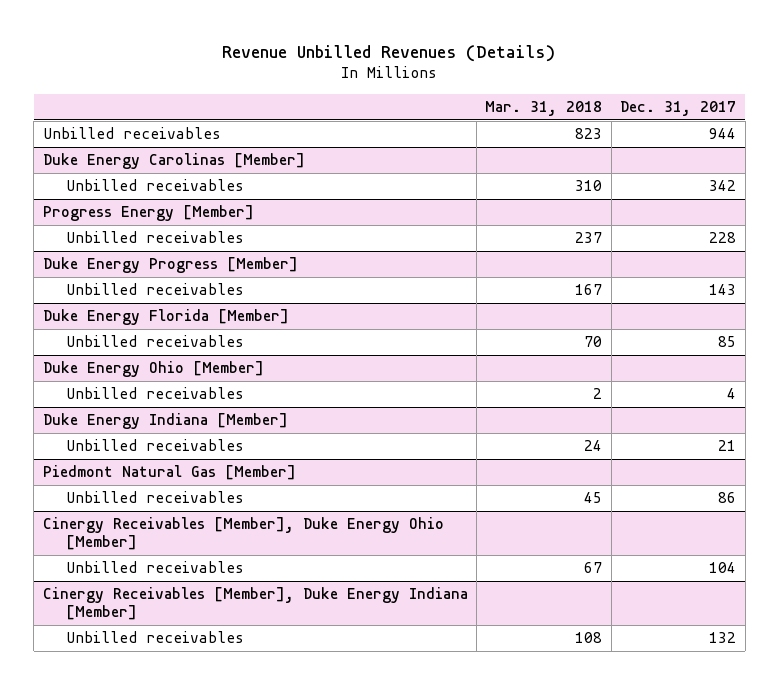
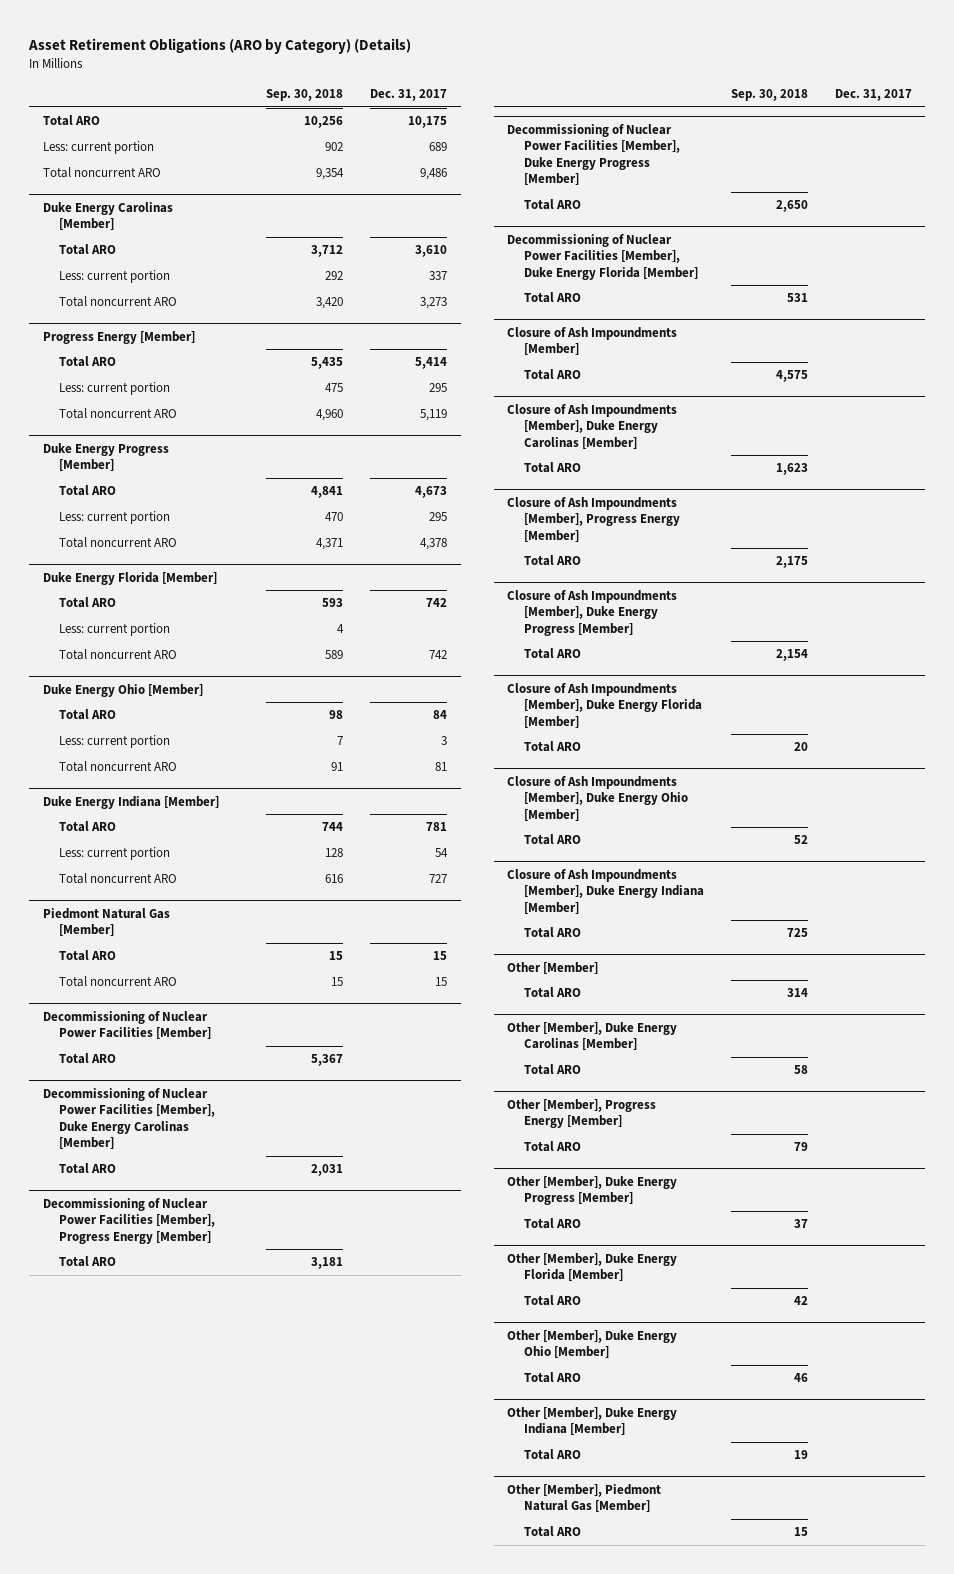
[222,44,556,62] Revenue Unbilled Revenues (Details) -> [28,37,412,54] Asset Retirement Obligations (ARO by Category) (Details)
[485,101,603,117] Mar. 31, 2018 -> none
none -> [266,89,344,102] Sep. 30, 2018
[42,127,221,140] Unbilled receivables -> none
none -> [42,115,100,127] Total ARO
none -> [42,141,154,155] Less: current portion
none -> [42,167,161,179] Total noncurrent ARO
[65,179,244,192] Unbilled receivables -> none
none -> [59,244,117,256] Total ARO
none -> [59,270,171,284] Less: current portion
none -> [59,296,178,308] Total noncurrent ARO
[65,231,244,244] Unbilled receivables -> none
none -> [59,356,117,368] Total ARO
none -> [59,382,171,396] Less: current portion
none -> [59,408,178,420] Total noncurrent ARO
[65,283,244,296] Unbilled receivables -> none
none -> [59,485,117,497] Total ARO
none -> [59,511,171,525] Less: current portion
none -> [59,537,178,549] Total noncurrent ARO
[65,335,244,348] Unbilled receivables -> none
none -> [59,597,117,609] Total ARO
none -> [59,623,171,637] Less: current portion
none -> [59,649,178,661] Total noncurrent ARO
[65,387,244,400] Unbilled receivables -> none
none -> [59,709,117,721] Total ARO
none -> [59,735,171,749] Less: current portion
none -> [59,761,178,773] Total noncurrent ARO
[65,439,244,452] Unbilled receivables -> none
none -> [59,821,117,833] Total ARO
none -> [59,847,171,861] Less: current portion
none -> [59,873,178,885] Total noncurrent ARO
[65,491,244,504] Unbilled receivables -> none
[65,561,244,574] Unbilled receivables -> none
[65,631,244,644] Unbilled receivables -> none
none -> [59,950,117,962] Total ARO
none -> [59,976,178,988] Total noncurrent ARO
none -> [42,1010,212,1040] Decommissioning of Nuclear Power Facilities [Member]
none -> [59,1053,117,1065] Total ARO
none -> [42,1087,216,1150] Decommissioning of Nuclear Power Facilities [Member], Duke Energy Carolinas [Member]
none -> [59,1163,117,1175] Total ARO
none -> [42,1197,216,1244] Decommissioning of Nuclear Power Facilities [Member], Progress Energy [Member]
none -> [59,1256,117,1268] Total ARO
none -> [507,123,680,186] Decommissioning of Nuclear Power Facilities [Member], Duke Energy Progress [Member]
none -> [523,199,581,211] Total ARO
none -> [507,233,698,280] Decommissioning of Nuclear Power Facilities [Member], Duke Energy Florida [Member]
none -> [523,292,581,304] Total ARO
none -> [507,326,678,356] Closure of Ash Impoundments [Member]
none -> [523,369,581,381] Total ARO
none -> [507,403,678,449] Closure of Ash Impoundments [Member], Duke Energy Carolinas [Member]
none -> [523,462,581,474] Total ARO
none -> [507,496,680,542] Closure of Ash Impoundments [Member], Progress Energy [Member]
none -> [523,555,581,567] Total ARO
none -> [507,589,678,636] Closure of Ash Impoundments [Member], Duke Energy Progress [Member]
none -> [523,648,581,660] Total ARO
none -> [507,682,702,728] Closure of Ash Impoundments [Member], Duke Energy Florida [Member]
none -> [523,741,581,753] Total ARO
none -> [507,775,688,821] Closure of Ash Impoundments [Member], Duke Energy Ohio [Member]
none -> [523,834,581,846] Total ARO
none -> [507,868,704,914] Closure of Ash Impoundments [Member], Duke Energy Indiana [Member]
none -> [523,927,581,939] Total ARO
none -> [507,961,599,974] Other [Member]
none -> [523,987,581,999] Total ARO
none -> [507,1021,678,1051] Other [Member], Duke Energy Carolinas [Member]
none -> [523,1064,581,1076] Total ARO
none -> [507,1098,657,1129] Other [Member], Progress Energy [Member]
none -> [523,1141,581,1153] Total ARO
none -> [507,1175,678,1206] Other [Member], Duke Energy Progress [Member]
none -> [523,1218,581,1230] Total ARO
none -> [507,1252,678,1282] Other [Member], Duke Energy Florida [Member]
none -> [523,1295,581,1307] Total ARO
[42,517,444,551] Cinergy Receivables [Member], Duke Energy Ohio [Member] -> [507,1329,678,1359] Other [Member], Duke Energy Ohio [Member]
none -> [523,1372,581,1384] Total ARO
[42,587,468,621] Cinergy Receivables [Member], Duke Energy Indiana [Member] -> [507,1406,678,1436] Other [Member], Duke Energy Indiana [Member]
none -> [523,1449,581,1461] Total ARO
none -> [507,1483,662,1513] Other [Member], Piedmont Natural Gas [Member]
none -> [523,1526,581,1538] Total ARO

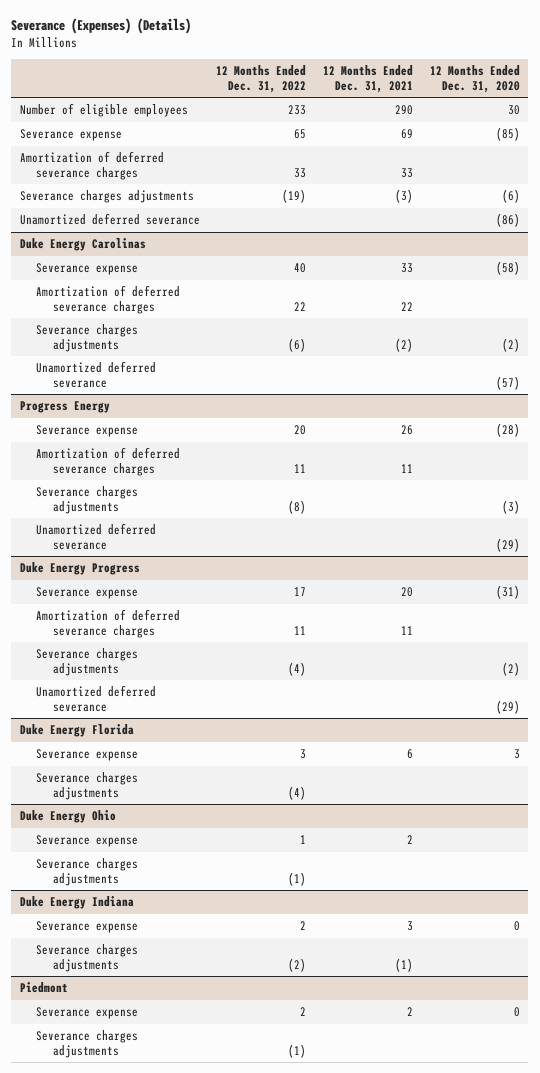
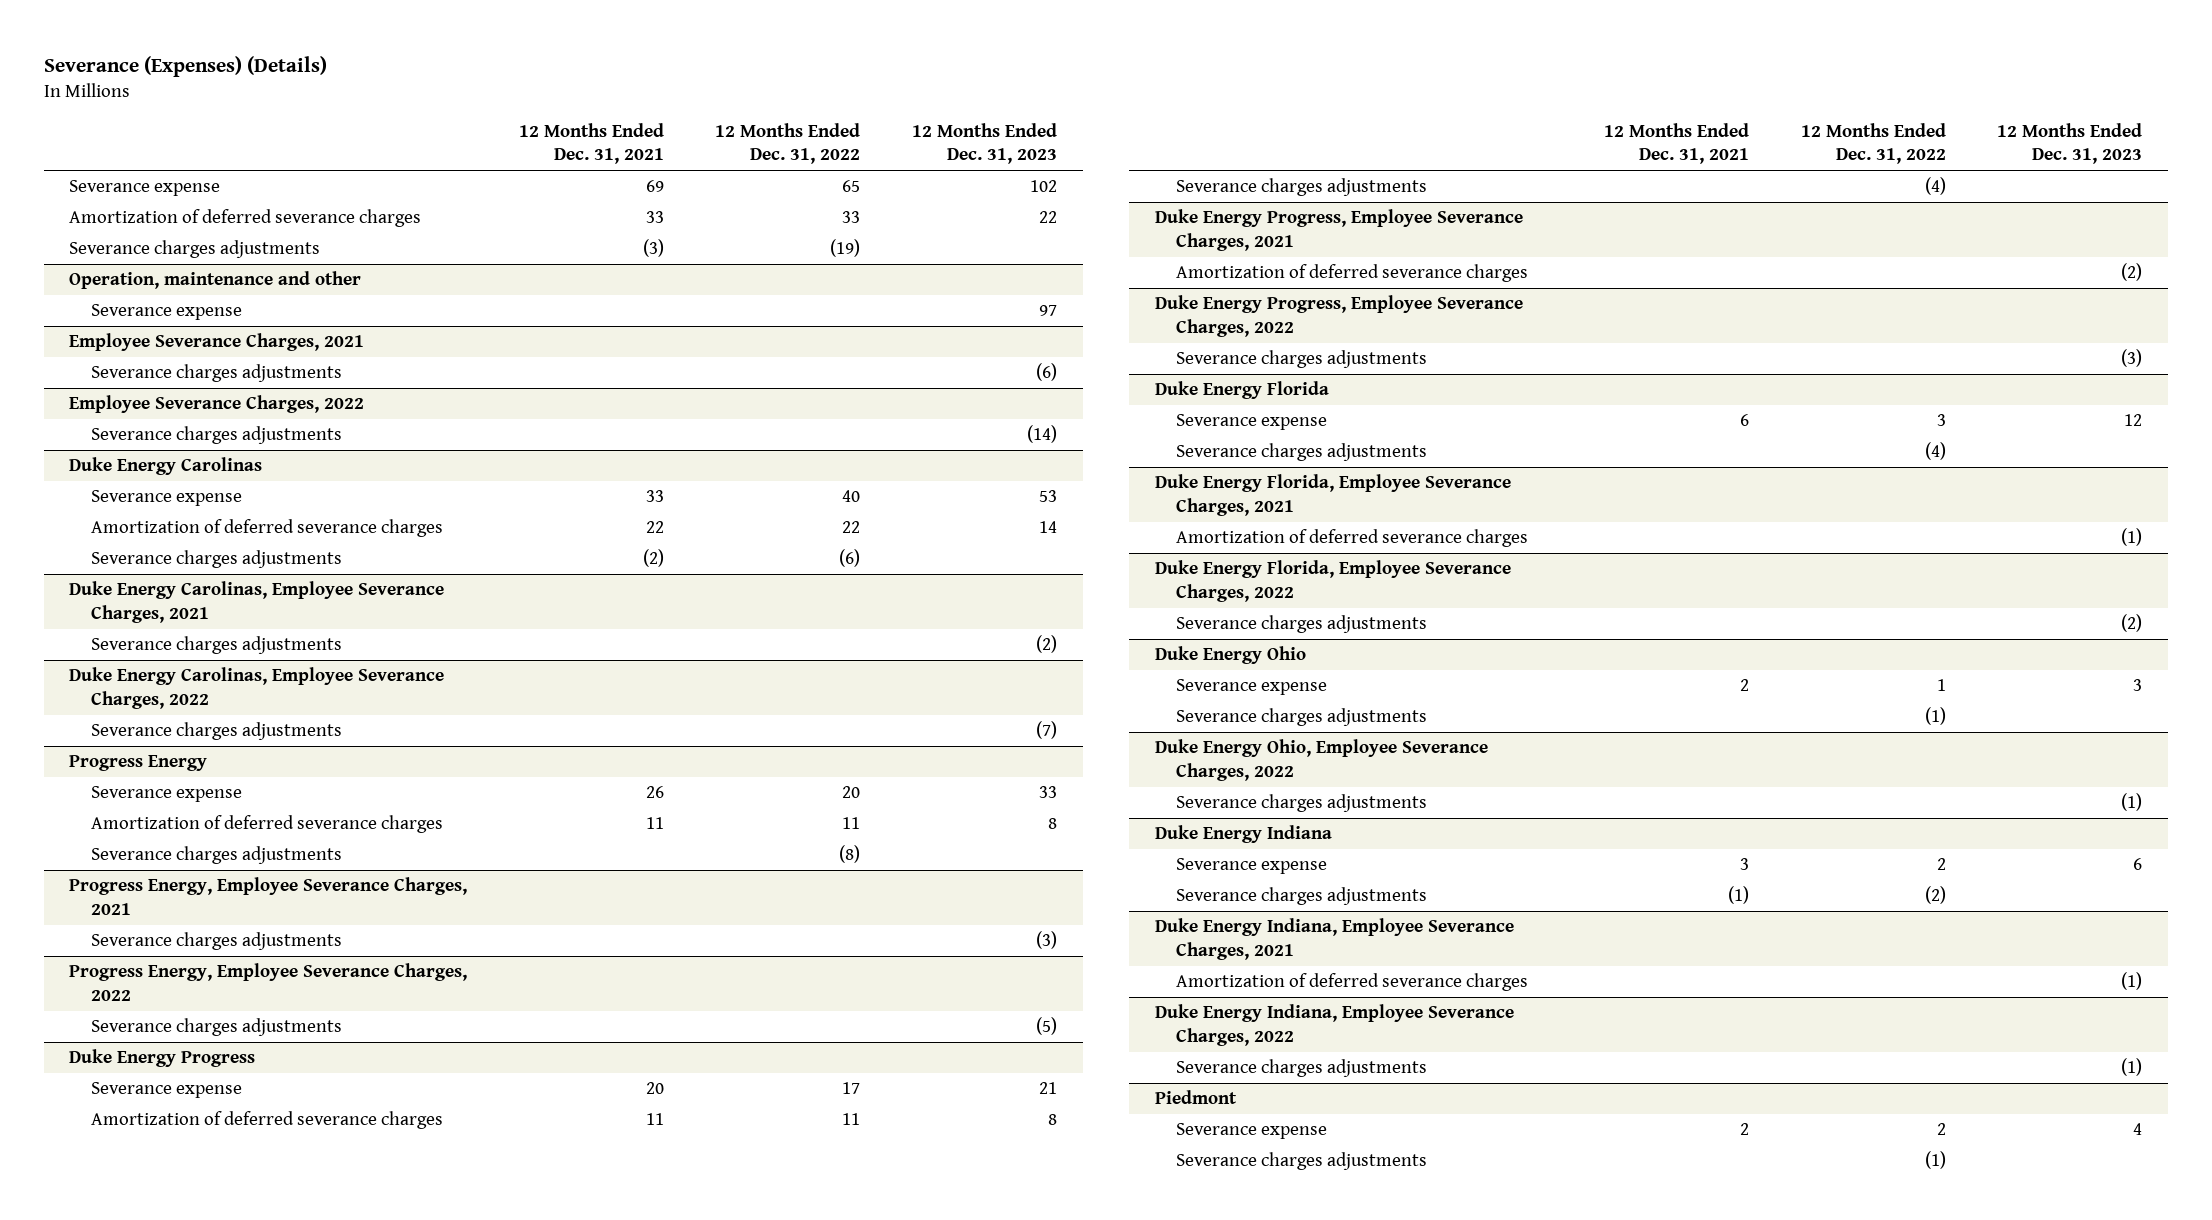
[430,65,521,93] 12 Months Ended Dec. 31, 2020 -> none
none -> [912,122,1058,165] 12 Months Ended Dec. 31, 2023
[19,103,188,118] Number of eligible employees -> none
[19,213,200,226] Unamortized deferred severance -> none
none -> [69,271,362,290] Operation, maintenance and other
none -> [90,304,242,321] Severance expense
none -> [69,333,365,352] Employee Severance Charges, 2021
none -> [90,364,342,383] Severance charges adjustments
none -> [69,395,365,414] Employee Severance Charges, 2022
none -> [90,426,342,445] Severance charges adjustments
[36,361,157,388] Unamortized deferred severance -> none
none -> [69,581,445,623] Duke Energy Carolinas, Employee Severance Charges, 2021
none -> [90,636,342,655] Severance charges adjustments
none -> [69,667,445,709] Duke Energy Carolinas, Employee Severance Charges, 2022
none -> [90,722,342,741] Severance charges adjustments
[36,523,157,550] Unamortized deferred severance -> none
none -> [69,877,468,915] Progress Energy, Employee Severance Charges, 2021
none -> [90,932,342,951] Severance charges adjustments
none -> [69,963,468,1001] Progress Energy, Employee Severance Charges, 2022
none -> [90,1018,342,1037] Severance charges adjustments
[36,685,157,712] Unamortized deferred severance -> none
none -> [1154,209,1523,251] Duke Energy Progress, Employee Severance Charges, 2021
none -> [1175,264,1528,283] Amortization of deferred severance charges
none -> [1154,295,1523,337] Duke Energy Progress, Employee Severance Charges, 2022
none -> [1175,350,1427,369] Severance charges adjustments
none -> [1154,474,1511,516] Duke Energy Florida, Employee Severance Charges, 2021
none -> [1175,529,1528,548] Amortization of deferred severance charges
none -> [1154,560,1511,602] Duke Energy Florida, Employee Severance Charges, 2022
none -> [1175,615,1427,634] Severance charges adjustments
none -> [1154,739,1488,781] Duke Energy Ohio, Employee Severance Charges, 2022
none -> [1175,794,1427,813] Severance charges adjustments
none -> [1154,918,1514,960] Duke Energy Indiana, Employee Severance Charges, 2021
none -> [1175,973,1528,992] Amortization of deferred severance charges
none -> [1154,1004,1514,1046] Duke Energy Indiana, Employee Severance Charges, 2022
none -> [1175,1059,1427,1078] Severance charges adjustments

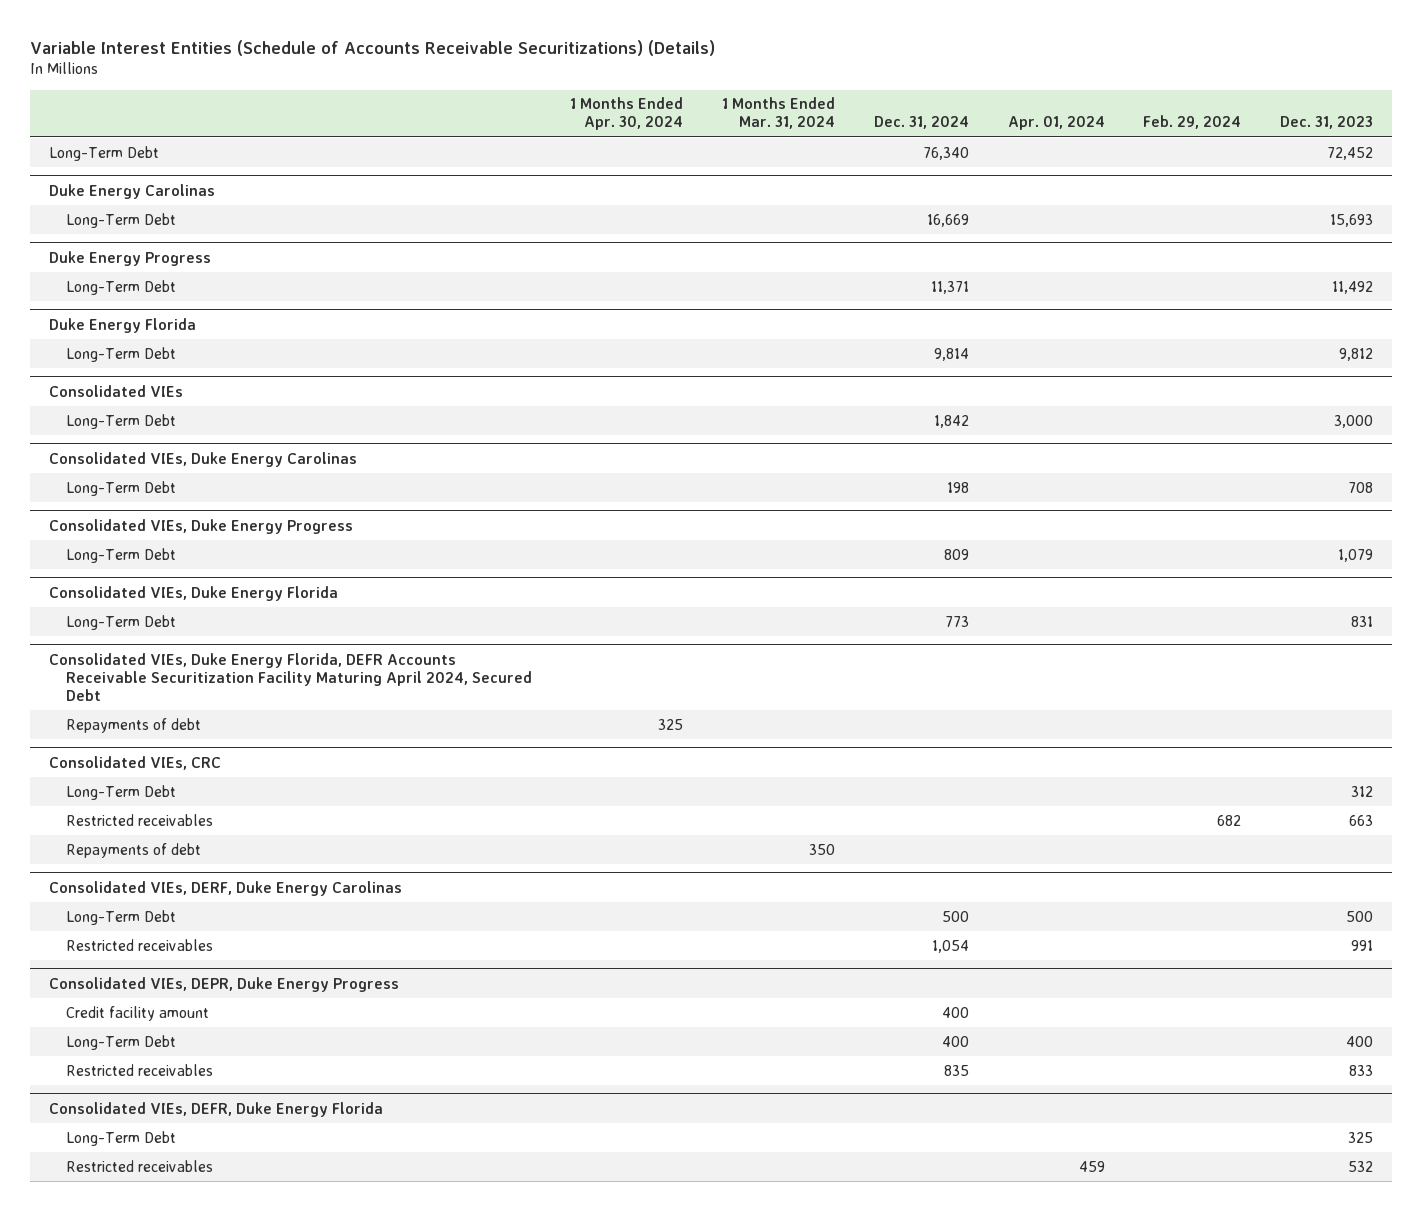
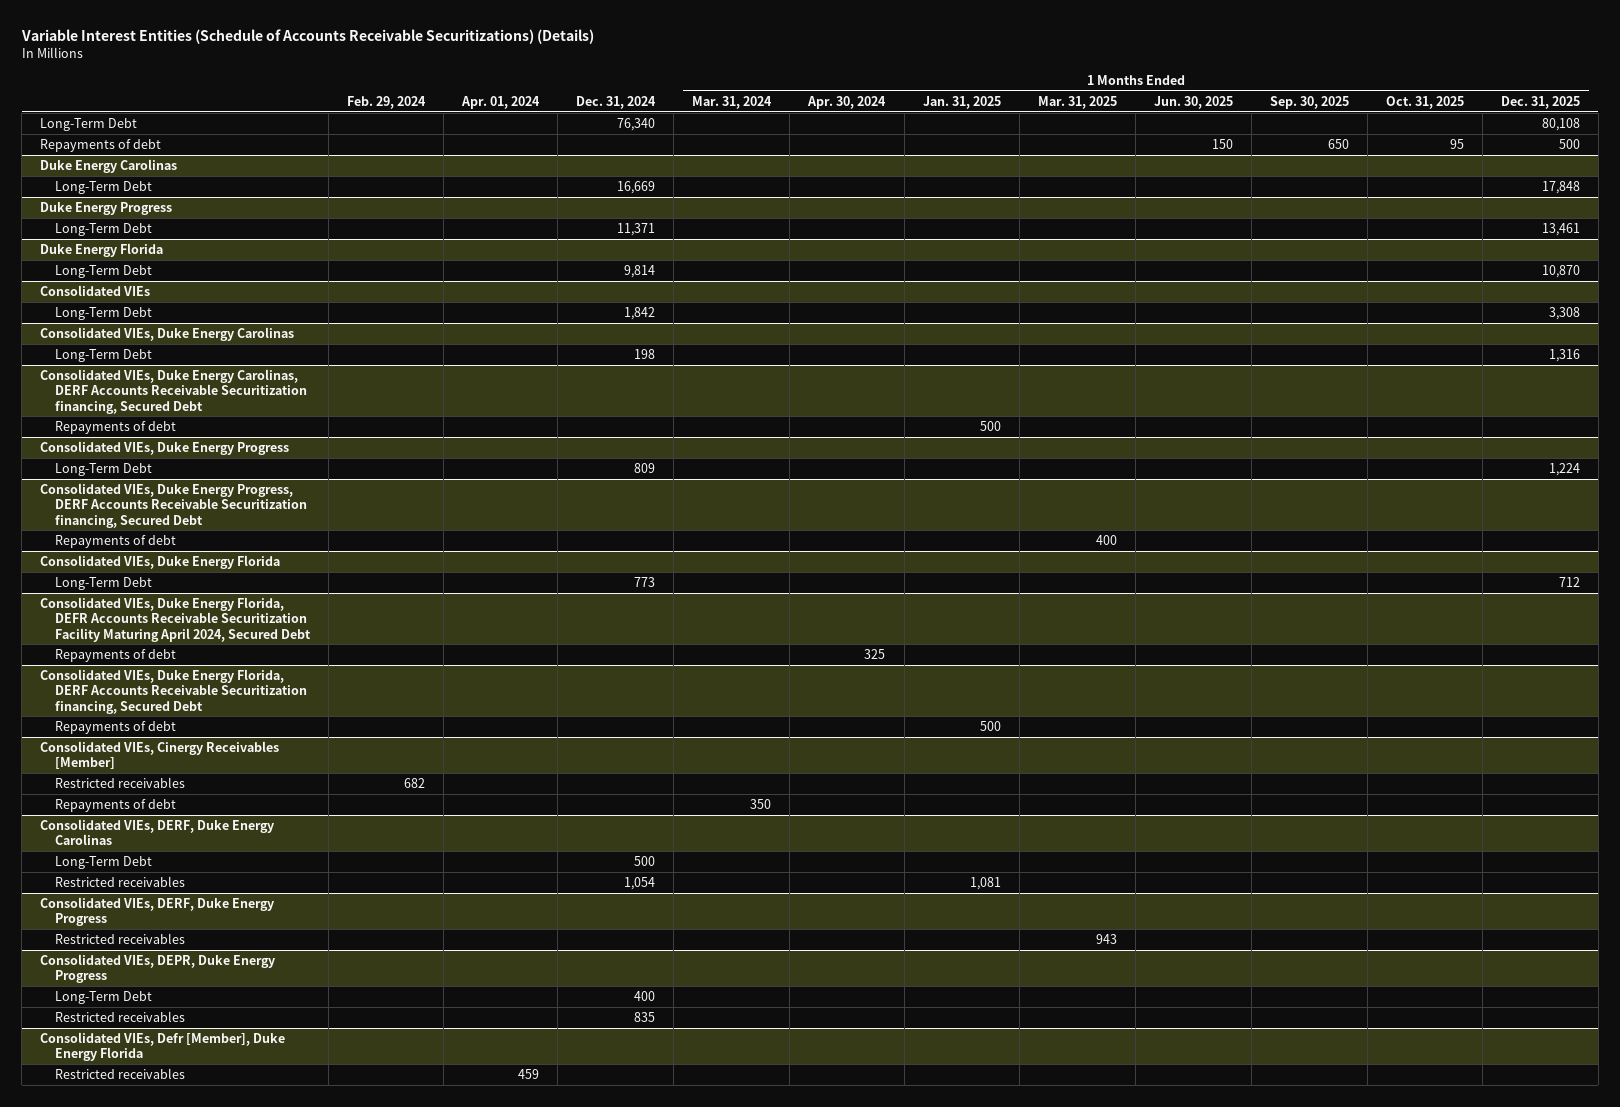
[1280,116,1374,130] Dec. 31, 2023 -> none
none -> [922,95,1001,109] Jan. 31, 2025
none -> [1037,95,1117,109] Mar. 31, 2025
none -> [1153,95,1233,109] Jun. 30, 2025
none -> [1269,95,1349,109] Sep. 30, 2025
none -> [1385,95,1464,109] Oct. 31, 2025
none -> [1500,95,1580,109] Dec. 31, 2025
none -> [40,138,162,152] Repayments of debt
none -> [40,368,308,414] Consolidated VIEs, Duke Energy Carolinas, DERF Accounts Receivable Securitization financing, Secured Debt
none -> [55,420,177,434] Repayments of debt
none -> [40,482,308,528] Consolidated VIEs, Duke Energy Progress, DERF Accounts Receivable Securitization financing, Secured Debt
none -> [55,534,177,548] Repayments of debt
[65,784,176,800] Long-Term Debt -> none
none -> [40,668,308,714] Consolidated VIEs, Duke Energy Florida, DERF Accounts Receivable Securitization financing, Secured Debt
none -> [55,720,177,734] Repayments of debt
[49,755,222,770] Consolidated VIEs, CRC -> [40,740,280,770] Consolidated VIEs, Cinergy Receivables [Member]
none -> [40,896,275,927] Consolidated VIEs, DERF, Duke Energy Progress
none -> [55,932,186,944] Restricted receivables
[65,1005,209,1021] Credit facility amount -> none
[65,1130,176,1146] Long-Term Debt -> none
[49,1101,384,1117] Consolidated VIEs, DEFR, Duke Energy Florida -> [40,1031,286,1062] Consolidated VIEs, Defr [Member], Duke Energy Florida

